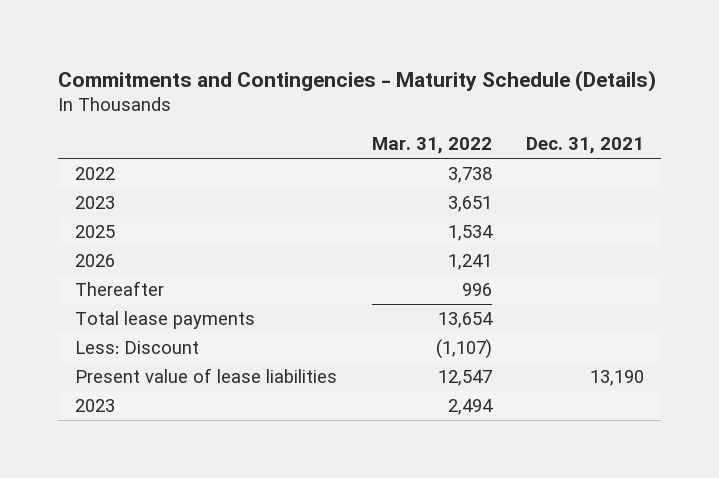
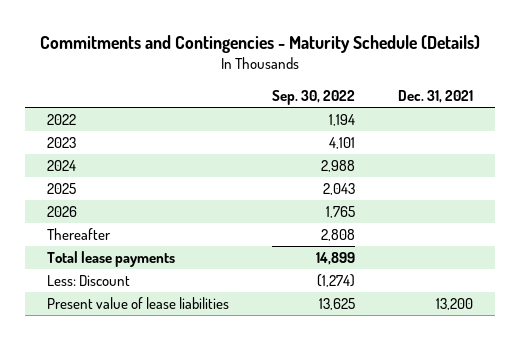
[371,137,492,155] Mar. 31, 2022 -> none
none -> [272,90,356,106] Sep. 30, 2022
none -> [47,160,77,172] 2024
[75,398,116,412] 2023 -> none
[589,369,644,386] 13,190 -> [436,298,474,311] 13,200

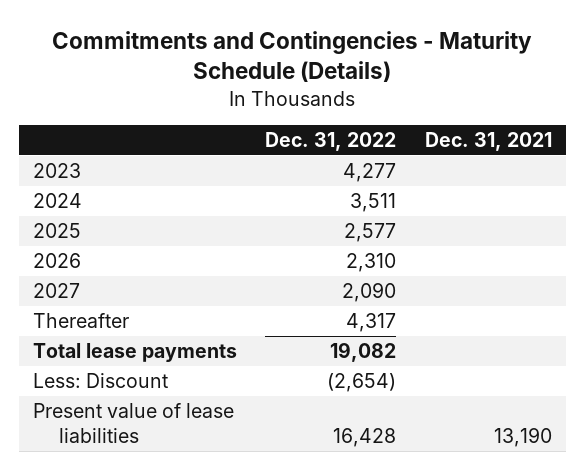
[272,90,356,106] Sep. 30, 2022 -> none
none -> [265,132,397,152] Dec. 31, 2022
[47,114,77,126] 2022 -> none
none -> [32,282,80,298] 2027
[436,298,474,311] 13,200 -> [494,426,553,447] 13,190

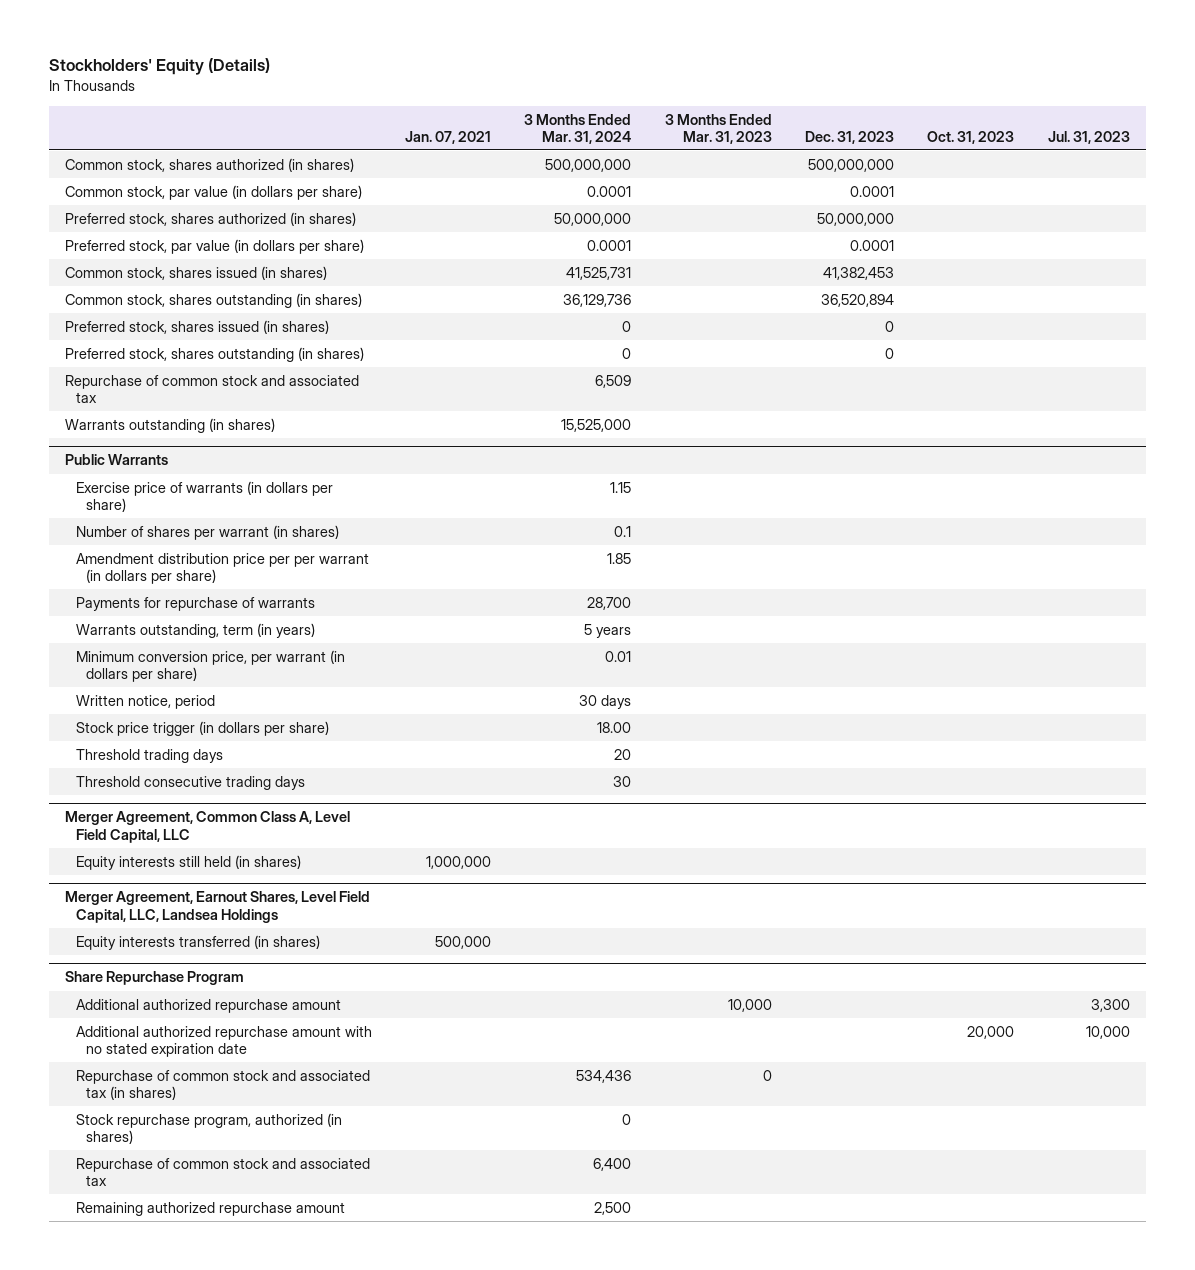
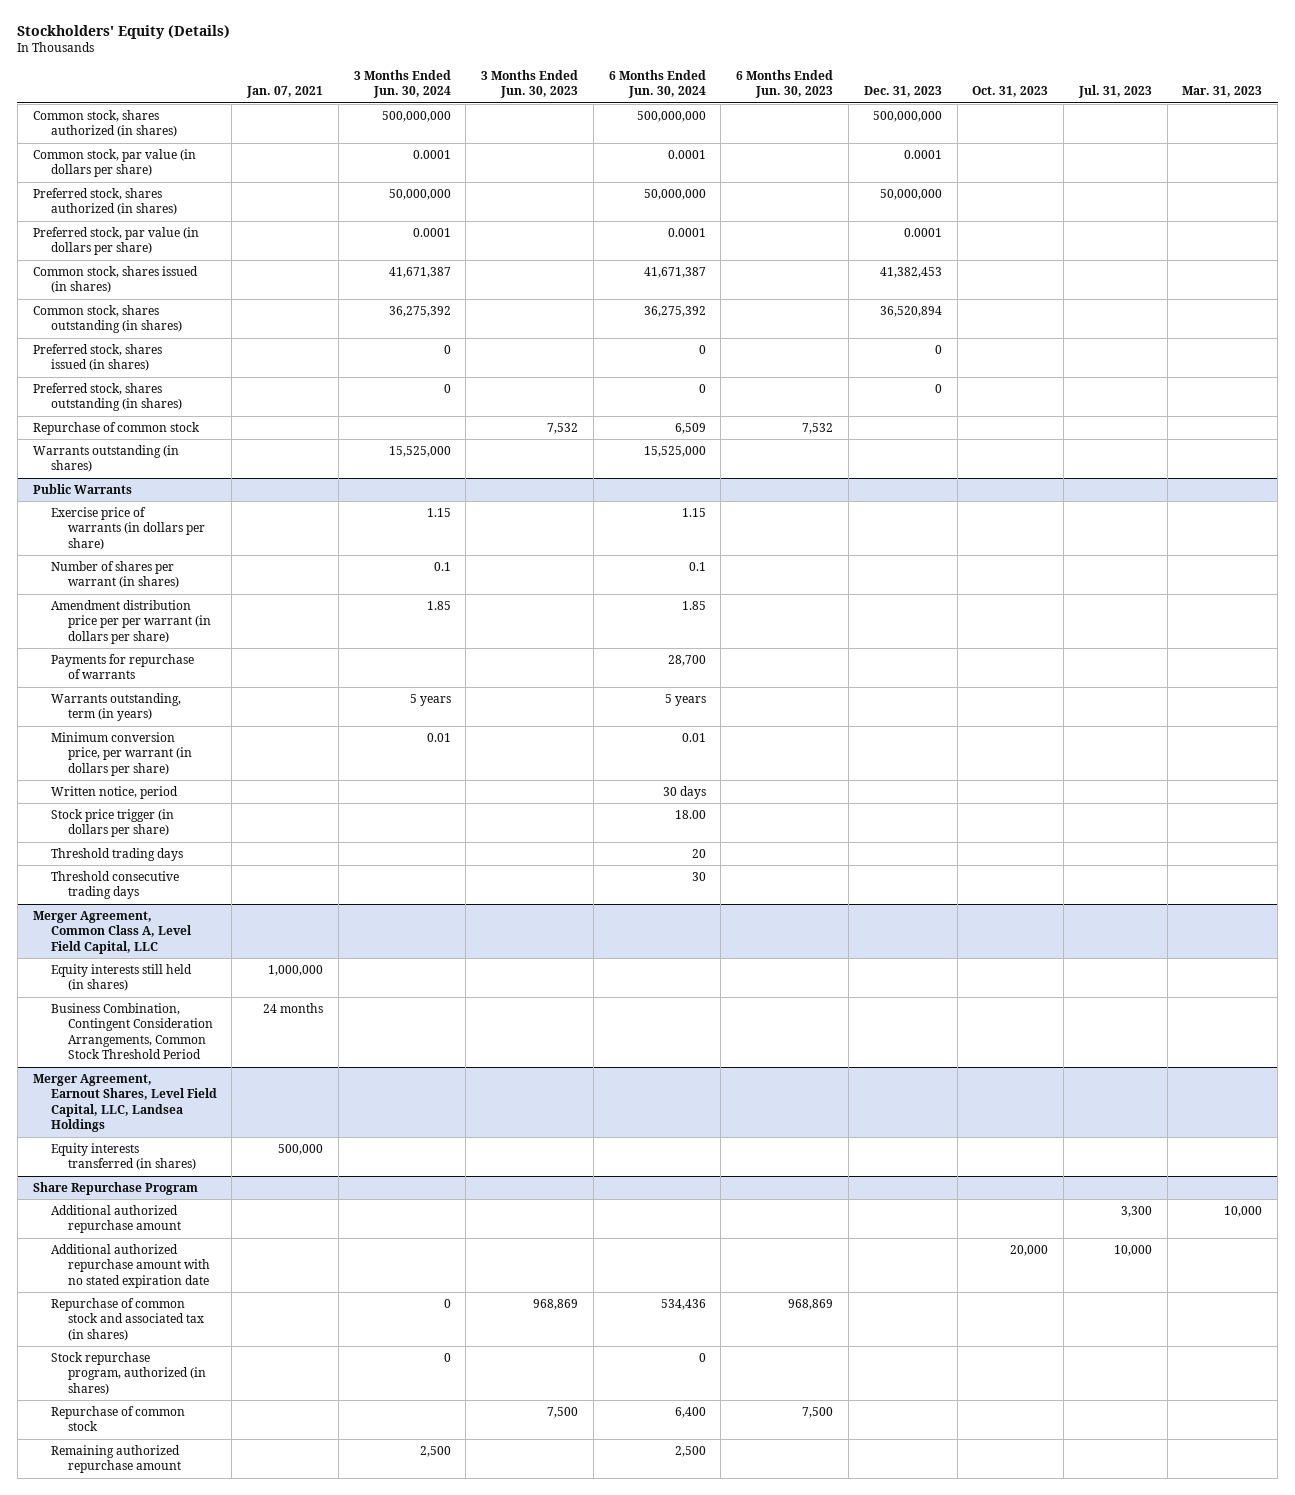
[524,113,632,144] 3 Months Ended Mar. 31, 2024 -> none
[664,113,772,144] 3 Months Ended Mar. 31, 2023 -> none
none -> [353,69,451,99] 3 Months Ended Jun. 30, 2024
none -> [481,69,579,99] 3 Months Ended Jun. 30, 2023
none -> [608,69,706,99] 6 Months Ended Jun. 30, 2024
none -> [736,69,834,99] 6 Months Ended Jun. 30, 2023
none -> [1182,86,1263,98] Mar. 31, 2023
[65,374,360,404] Repurchase of common stock and associated tax -> [32,421,200,435] Repurchase of common stock
none -> [50,1002,214,1060] Business Combination, Contingent Consideration Arrangements, Common Stock Threshold Period
[75,1157,370,1187] Repurchase of common stock and associated tax -> [50,1405,185,1432] Repurchase of common stock

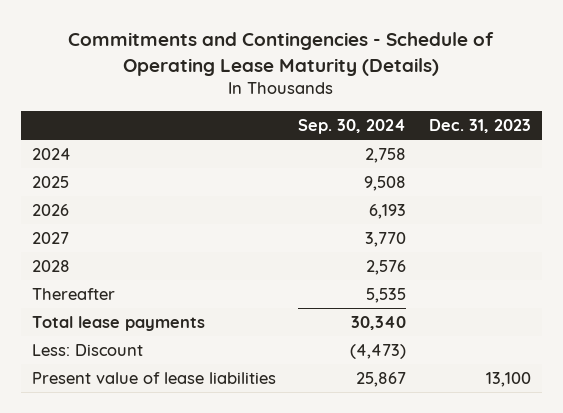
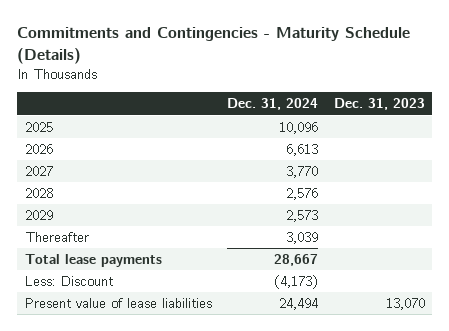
[68,32,495,77] Commitments and Contingencies - Schedule of Operating Lease Maturity (Details) -> [17,27,411,64] Commitments and Contingencies - Maturity Schedule (Details)
[298,118,407,134] Sep. 30, 2024 -> none
none -> [227,98,319,111] Dec. 31, 2024
[31,148,71,161] 2024 -> none
none -> [24,209,53,220] 2029
[485,372,531,388] 13,100 -> [385,297,425,310] 13,070

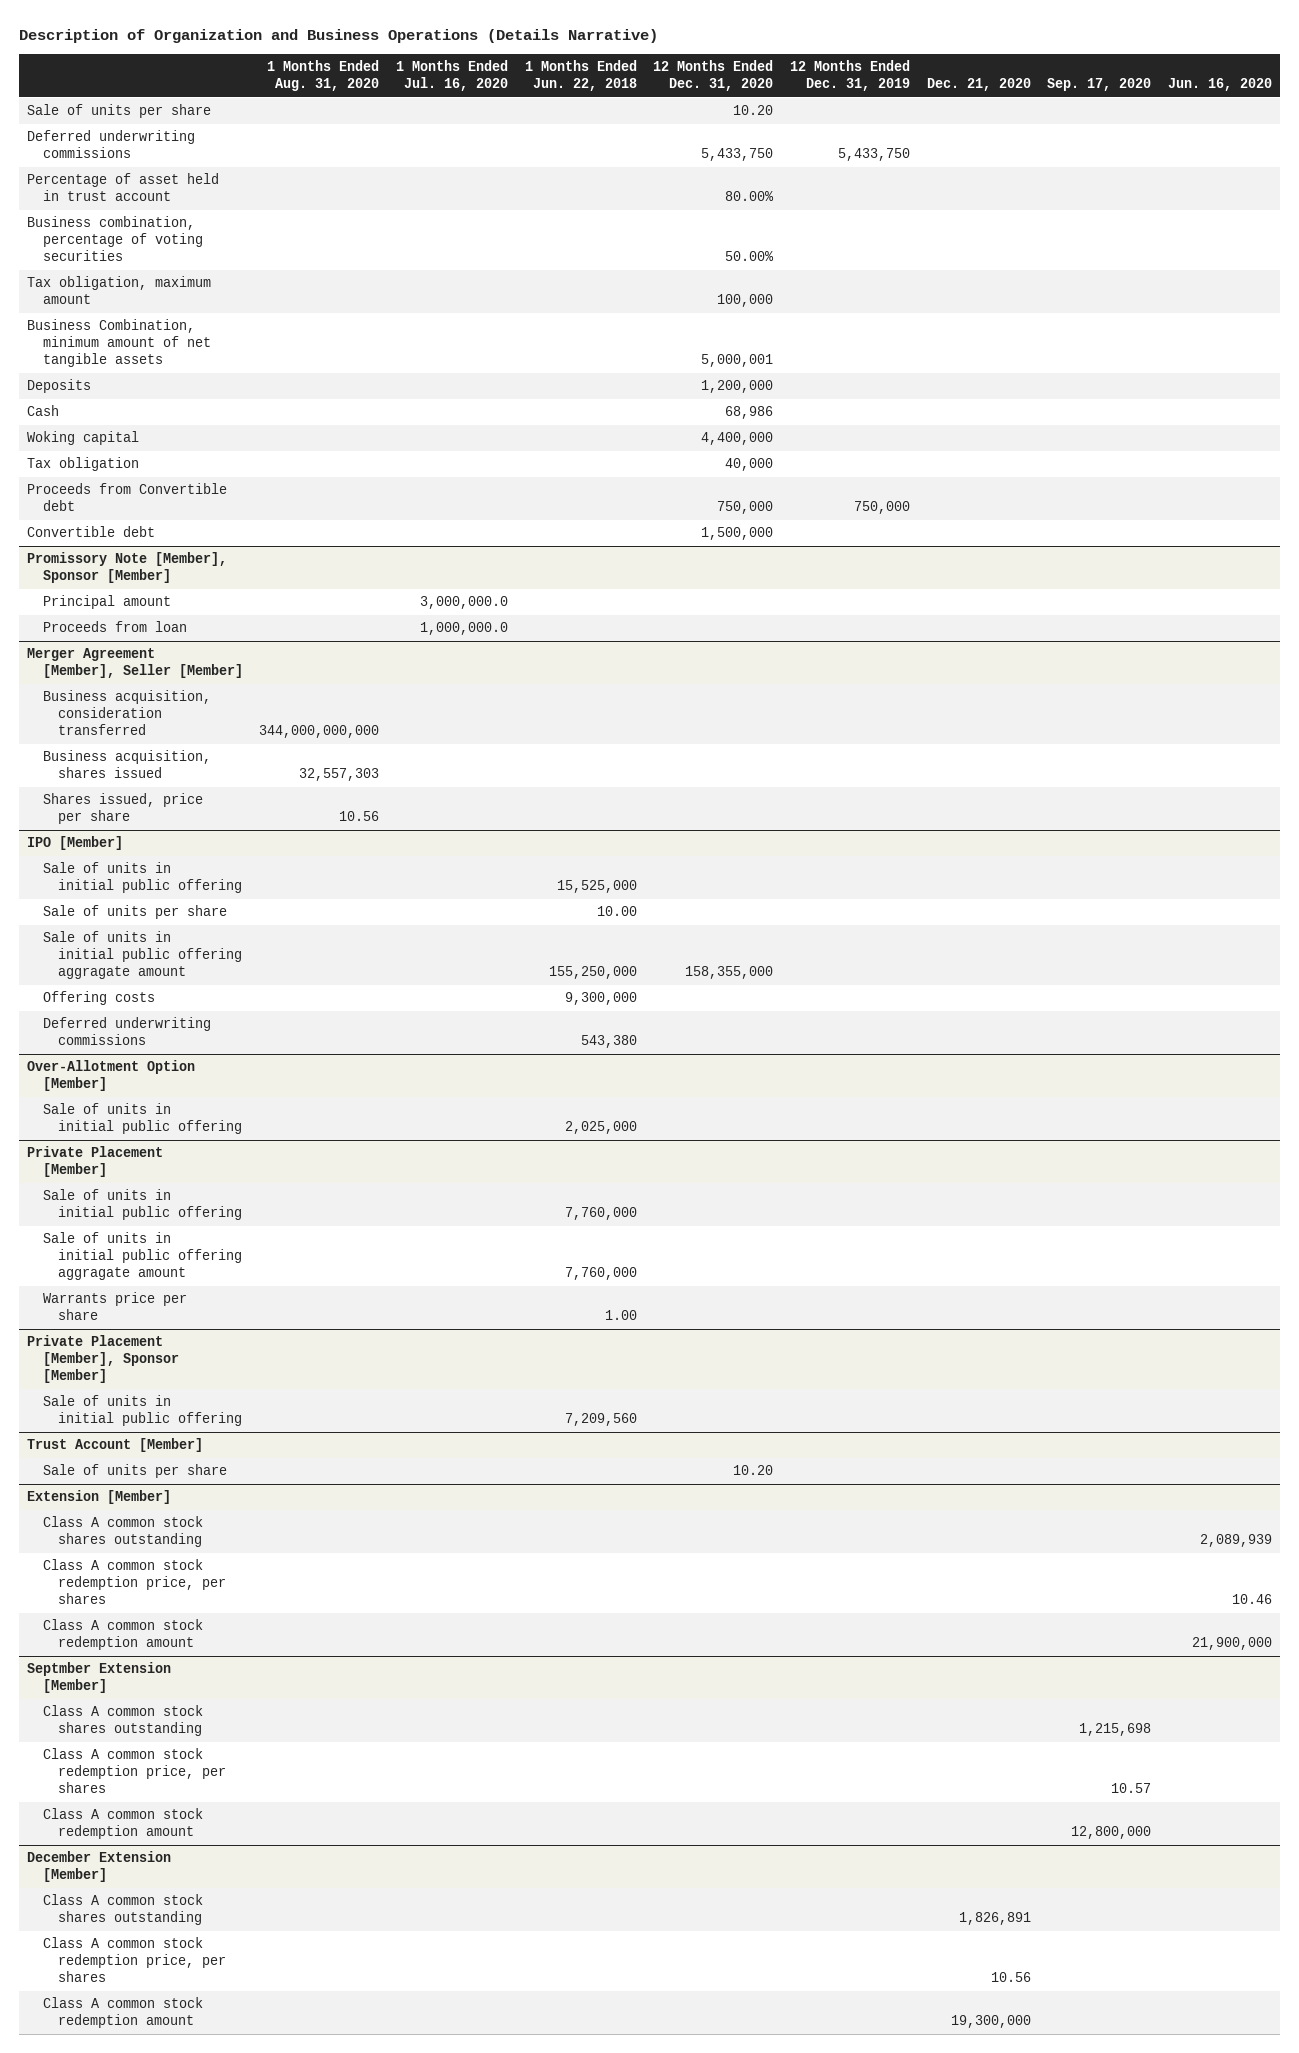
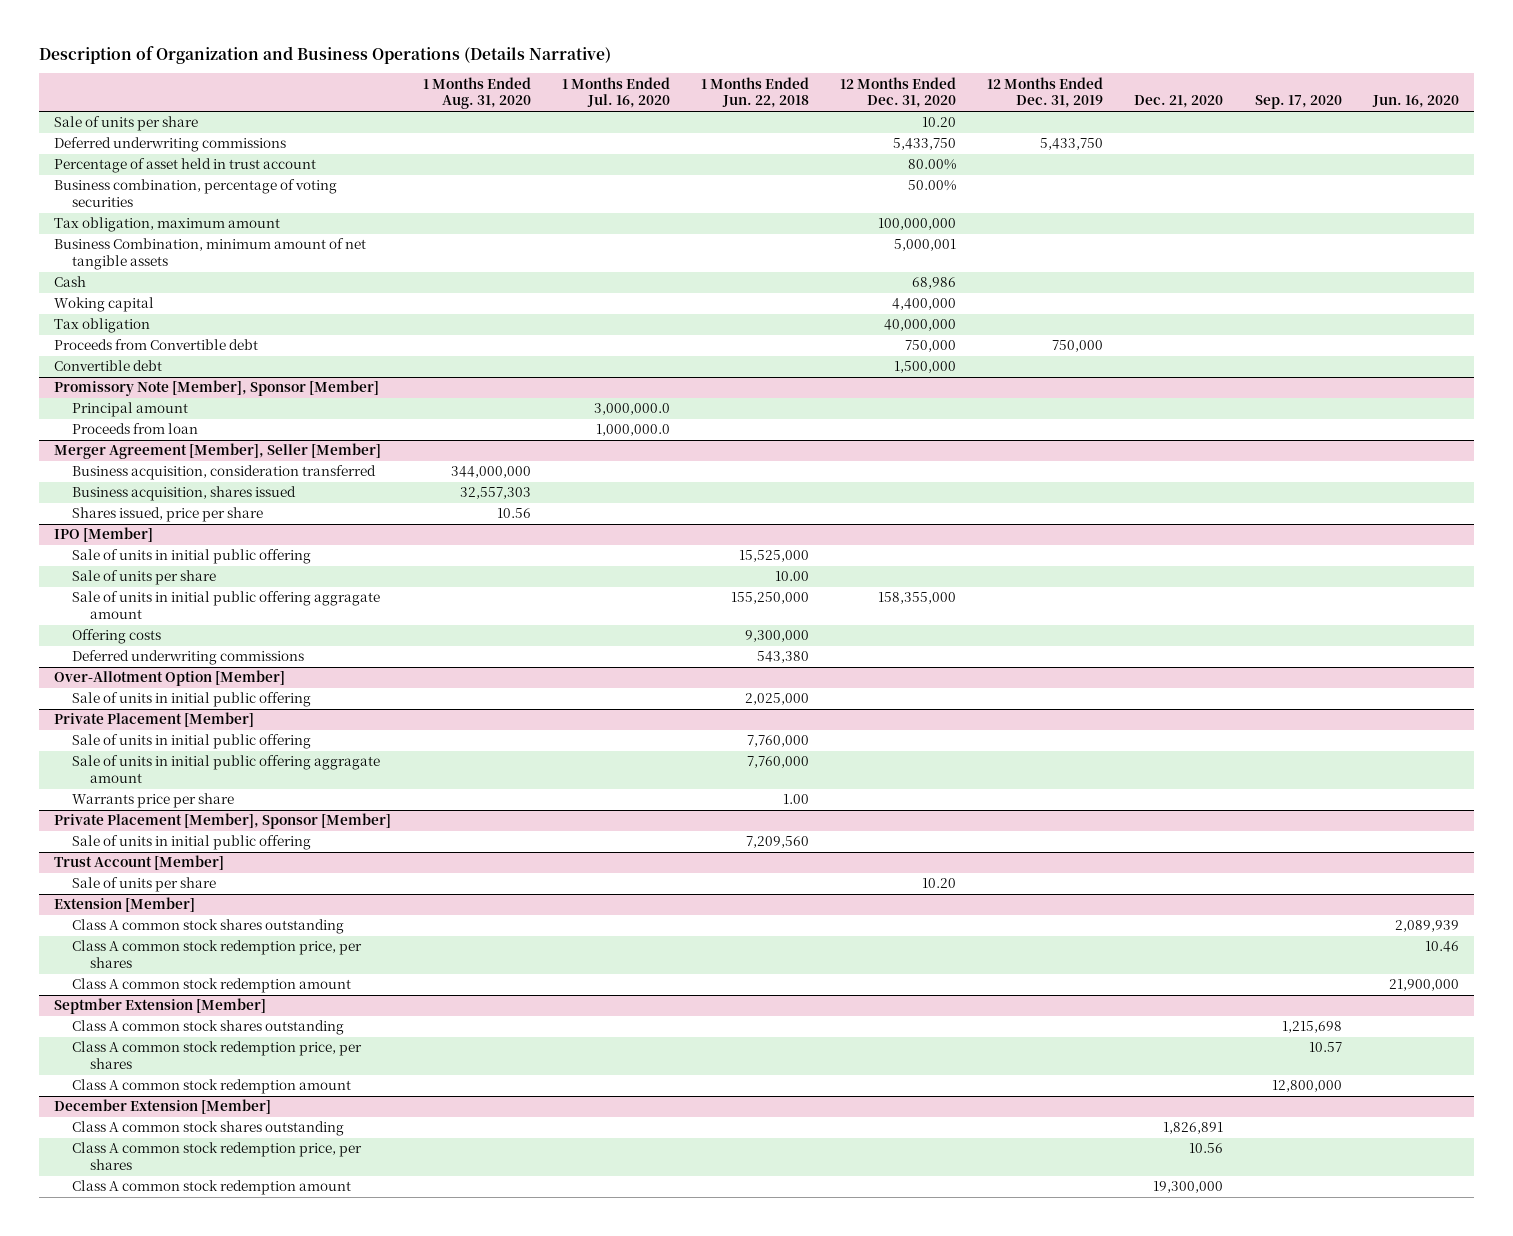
[717,294,774,308] 100,000 -> [878,218,957,231] 100,000,000
[27,379,92,394] Deposits -> none
[725,458,774,472] 40,000 -> [884,319,957,332] 40,000,000
[259,725,380,739] 344,000,000,000 -> [450,466,531,479] 344,000,000

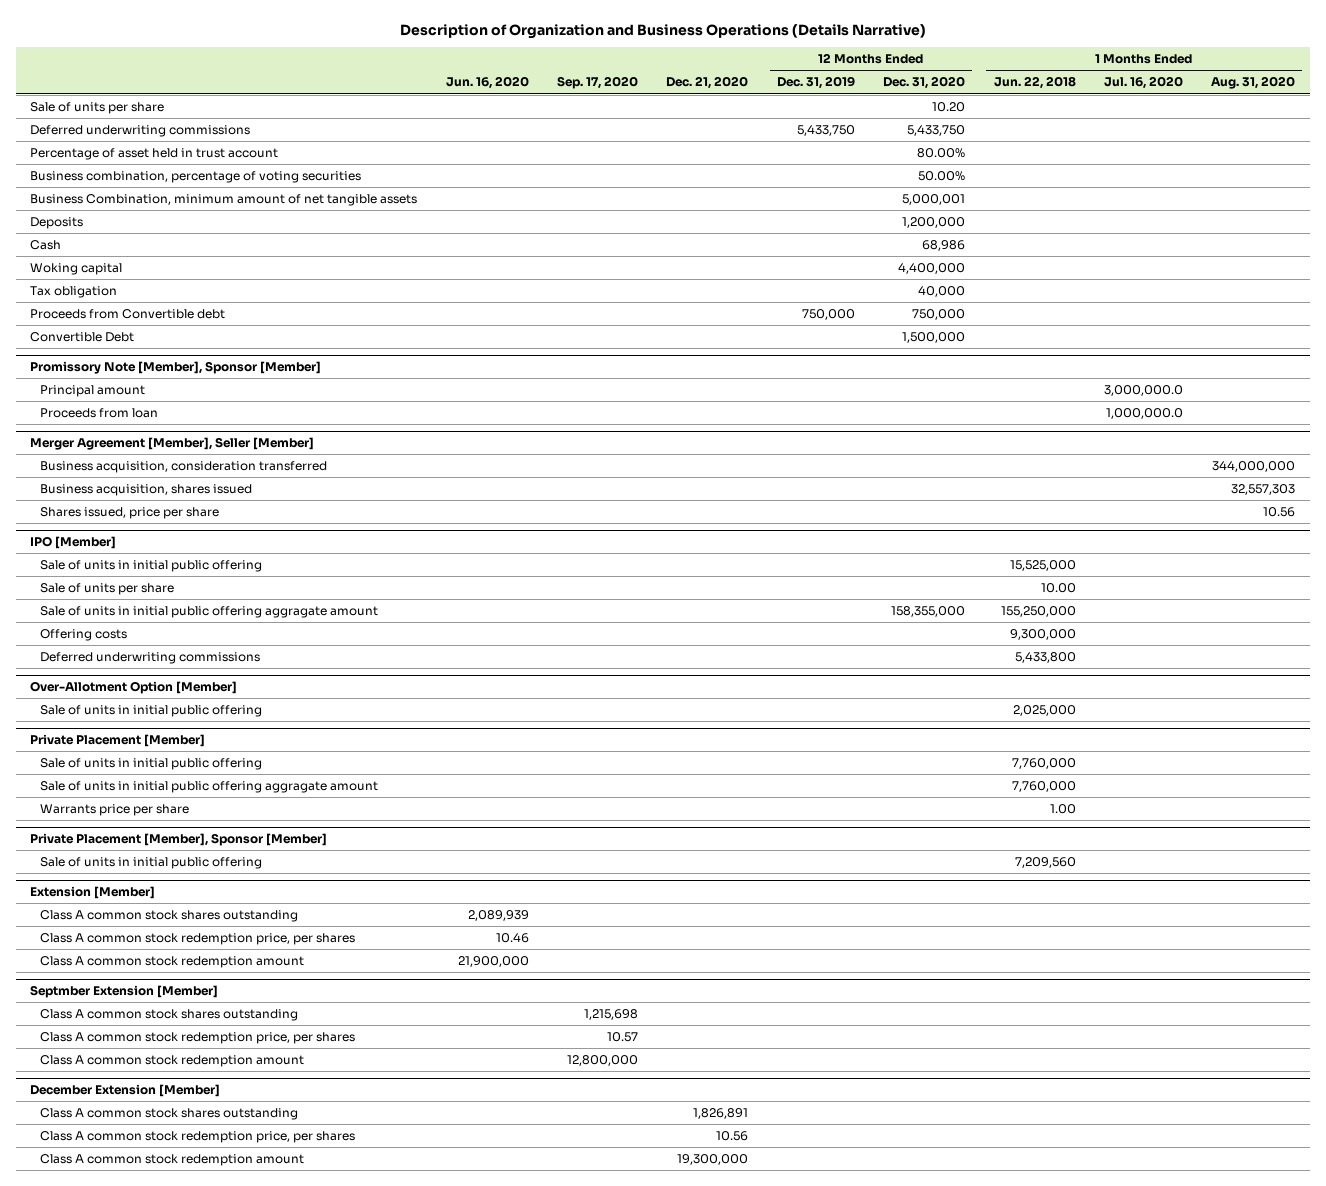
[54,217,281,233] Tax obligation, maximum amount -> none
none -> [30,217,84,230] Deposits
[884,319,957,332] 40,000,000 -> [918,286,966,298] 40,000
[54,360,163,372] Convertible debt -> [30,332,135,343] Convertible Debt
[756,651,809,664] 543,380 -> [1014,652,1076,664] 5,433,800
[54,855,225,871] Trust Account [Member] -> none
[72,877,217,893] Sale of units per share -> none

